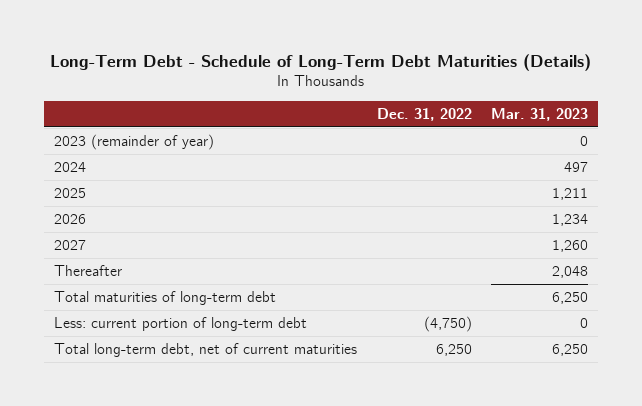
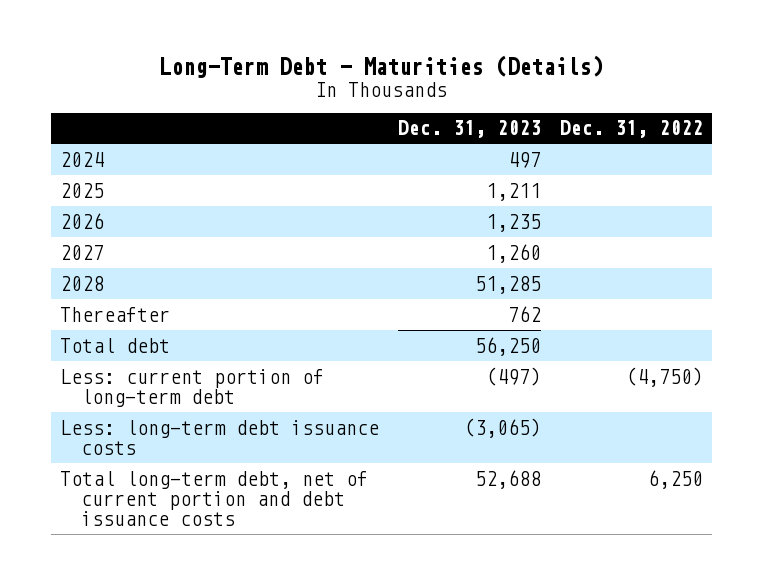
[50,53,592,71] Long-Term Debt - Schedule of Long-Term Debt Maturities (Details) -> [159,55,604,79] Long-Term Debt - Maturities (Details)
[491,107,589,121] Mar. 31, 2023 -> none
none -> [397,120,541,139] Dec. 31, 2023
[53,133,214,150] 2023 (remainder of year) -> none
none -> [60,275,105,291] 2028
[53,290,276,305] Total maturities of long-term debt -> [60,337,171,353] Total debt
none -> [60,419,380,455] Less: long-term debt issuance costs
[53,342,357,357] Total long-term debt, net of current maturities -> [60,470,369,526] Total long-term debt, net of current portion and debt issuance costs

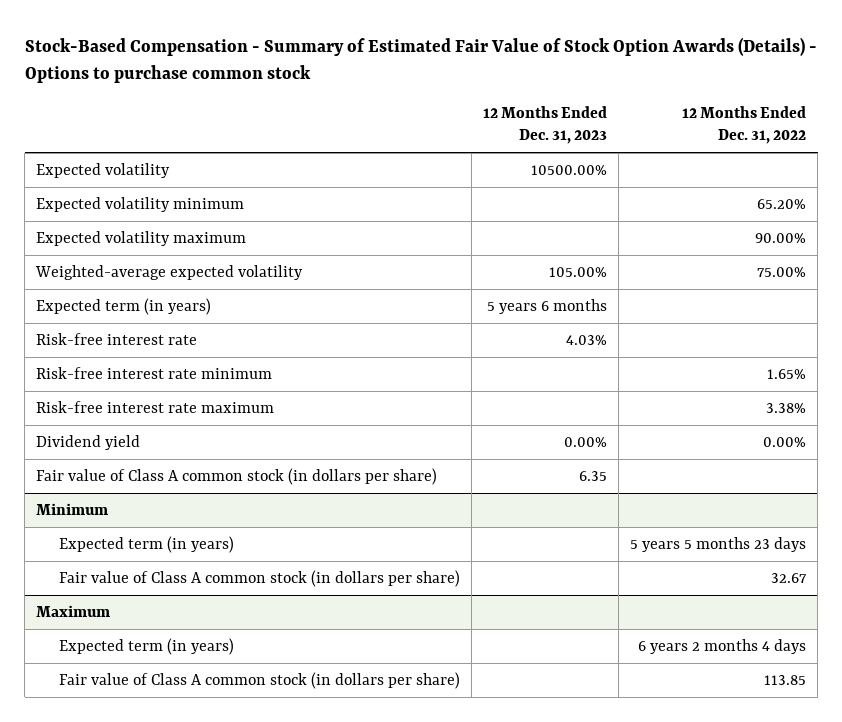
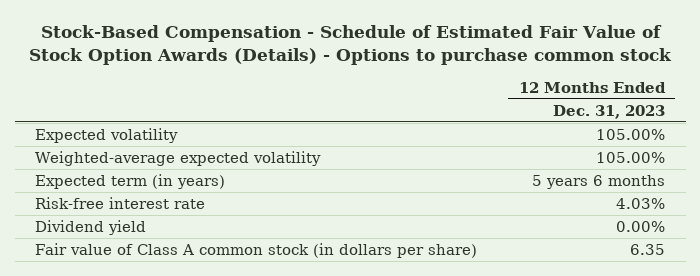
[24,36,817,83] Stock-Based Compensation - Summary of Estimated Fair Value of Stock Option Awards (Details) - Options to purchase common stock -> [29,24,673,65] Stock-Based Compensation - Schedule of Estimated Fair Value of Stock Option Awards (Details) - Options to purchase common stock
[682,106,807,144] 12 Months Ended Dec. 31, 2022 -> none
[36,197,245,213] Expected volatility minimum -> none
[36,231,247,247] Expected volatility maximum -> none
[530,165,607,176] 10500.00% -> [595,129,665,141] 105.00%
[36,367,273,380] Risk-free interest rate minimum -> none
[36,401,275,414] Risk-free interest rate maximum -> none
[36,503,109,516] Minimum -> none
[58,536,234,554] Expected term (in years) -> none
[58,570,460,588] Fair value of Class A common stock (in dollars per share) -> none
[36,605,111,618] Maximum -> none
[58,638,234,656] Expected term (in years) -> none
[58,672,460,690] Fair value of Class A common stock (in dollars per share) -> none

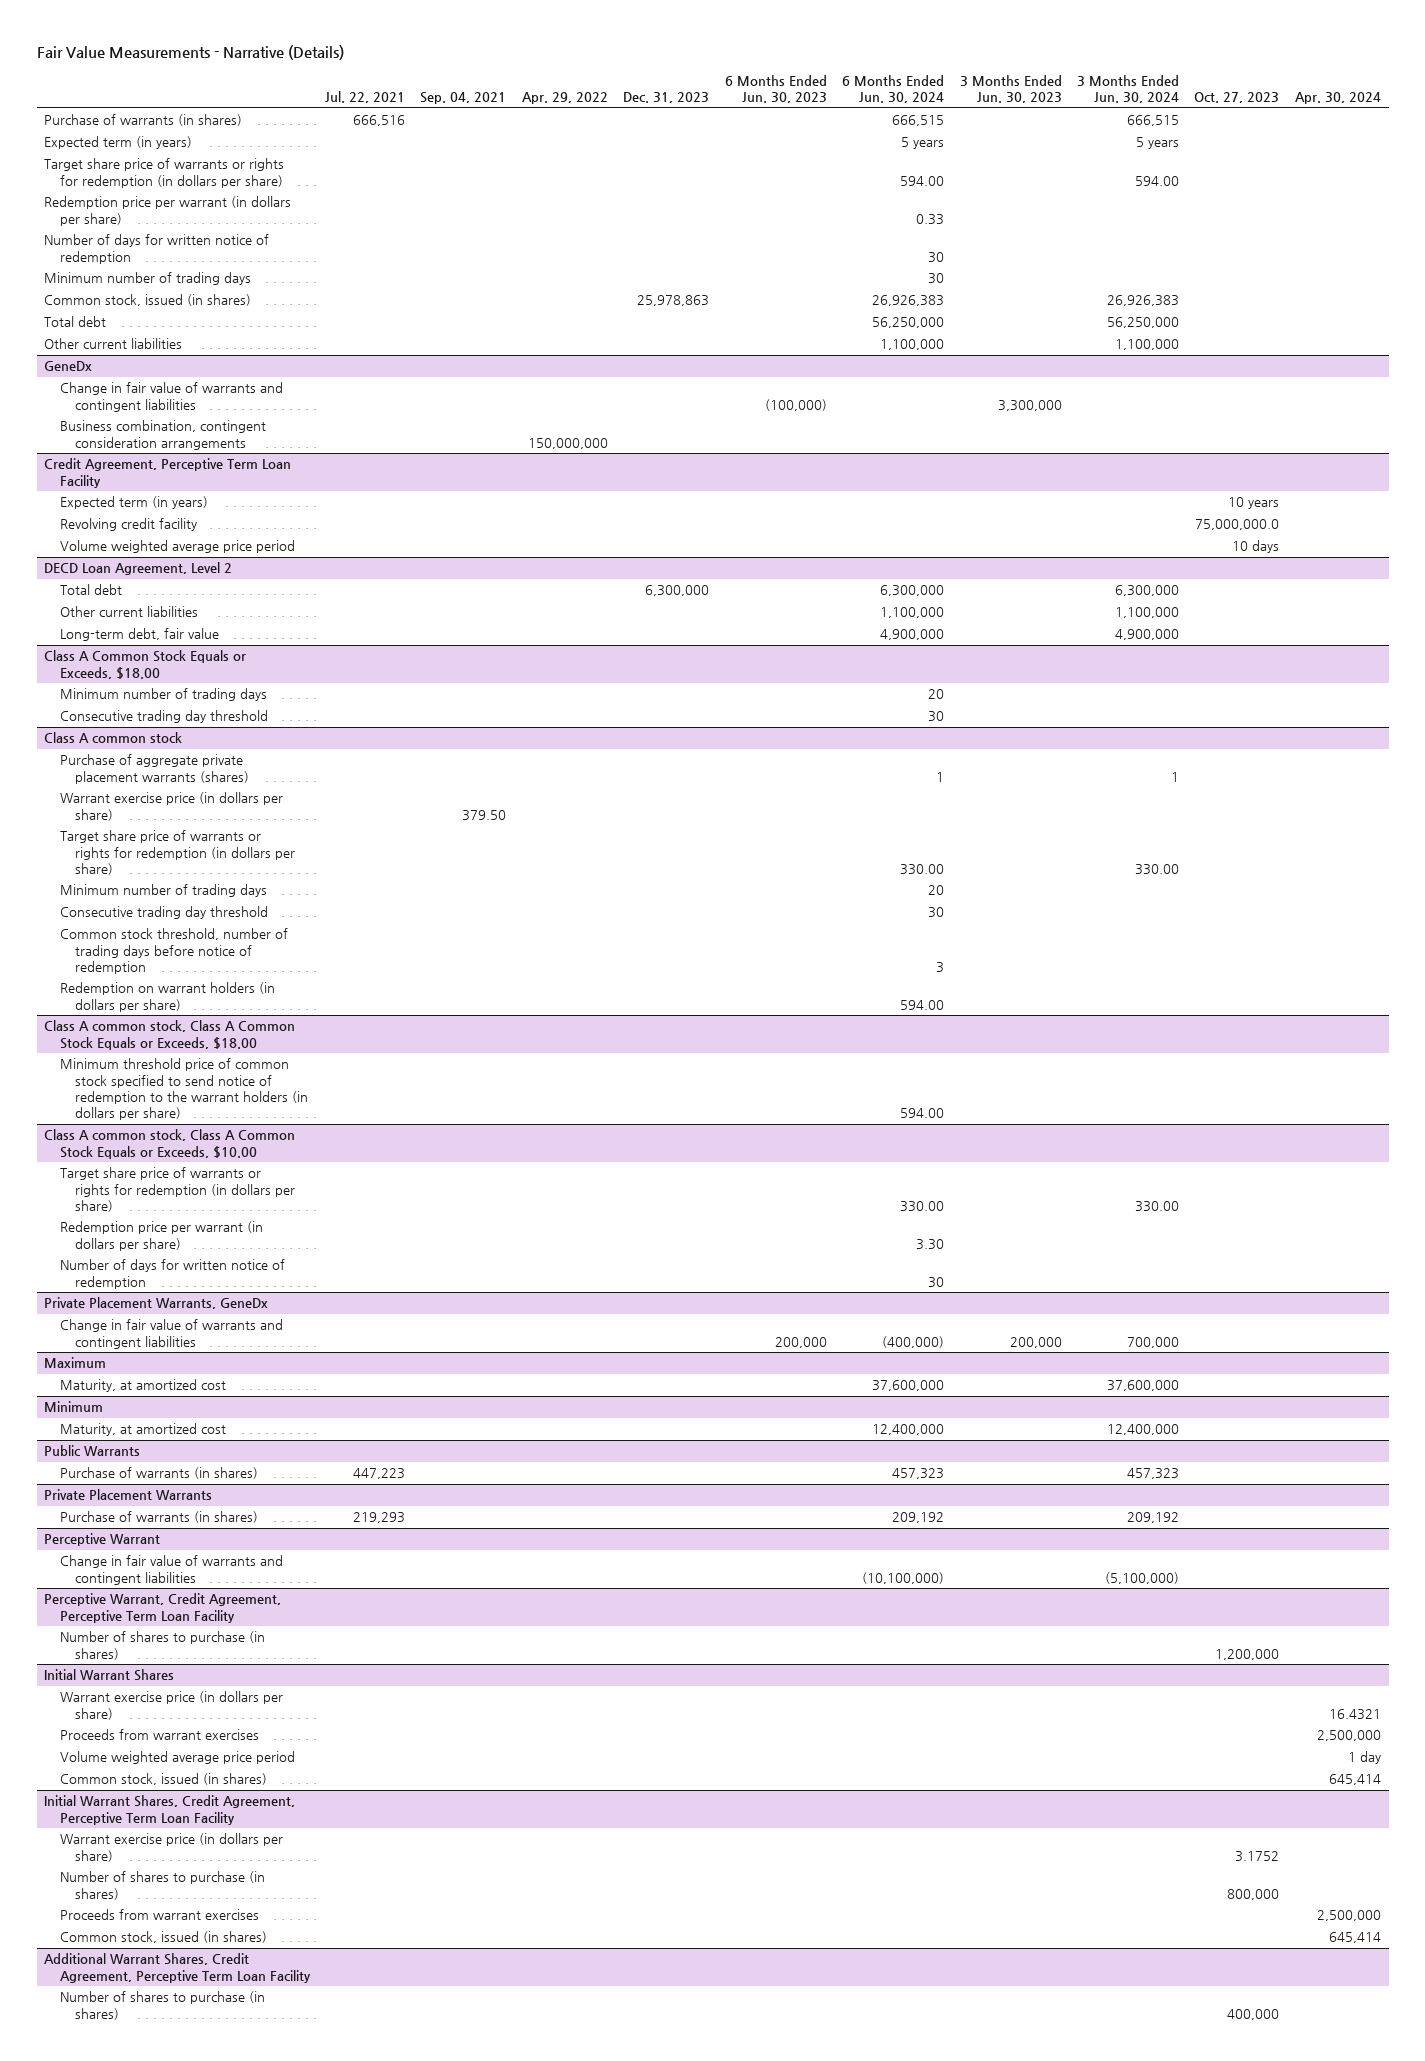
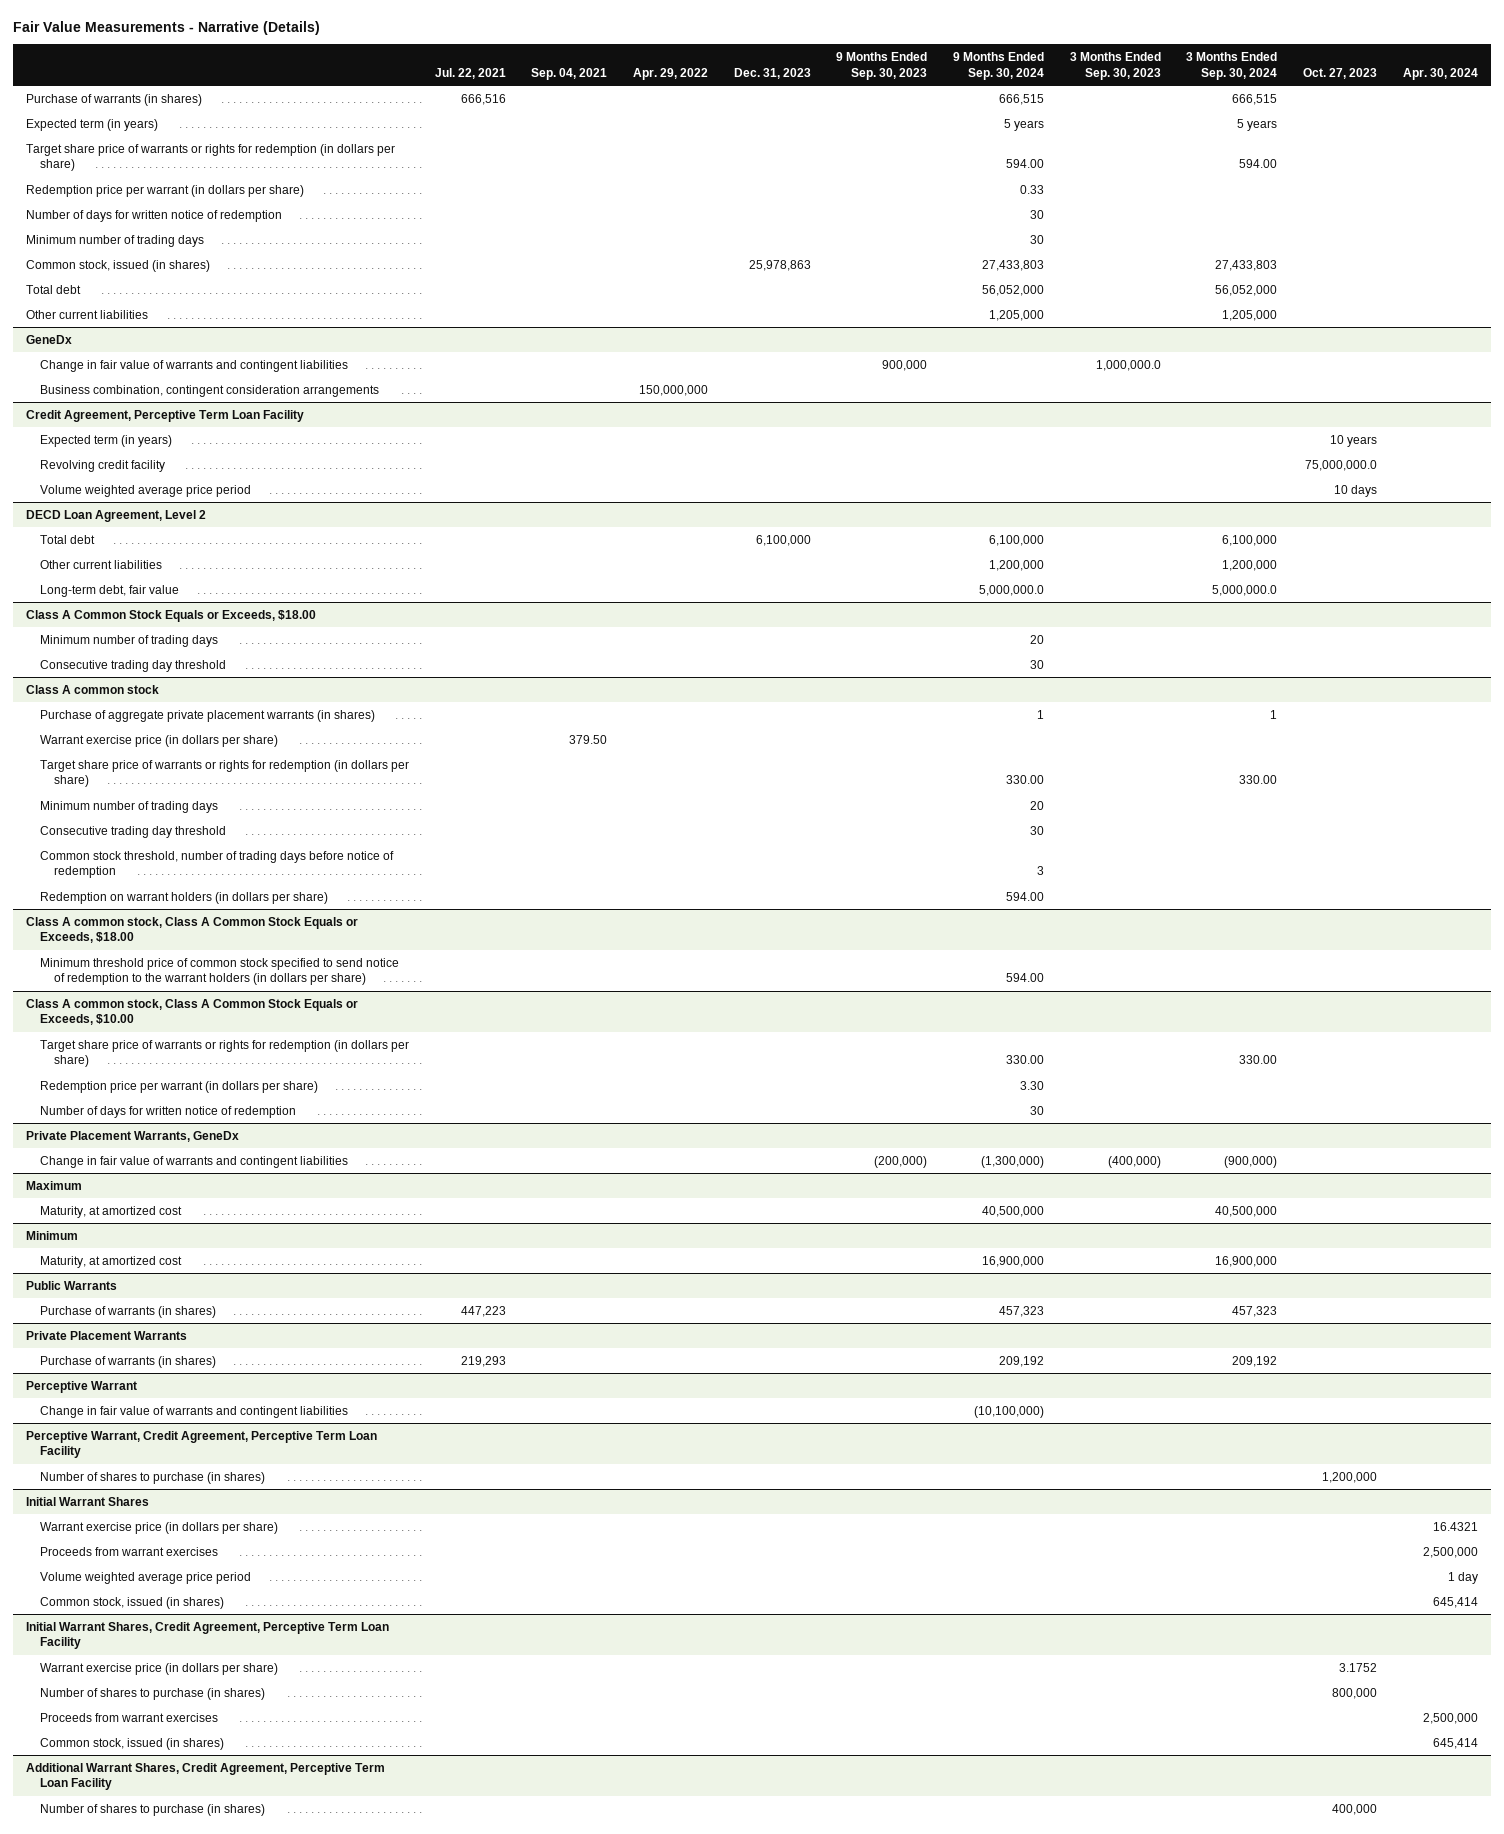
[724,75,827,104] 6 Months Ended Jun. 30, 2023 -> none
[842,75,945,104] 6 Months Ended Jun. 30, 2024 -> none
[959,75,1062,104] 3 Months Ended Jun. 30, 2023 -> none
[1077,75,1180,104] 3 Months Ended Jun. 30, 2024 -> none
none -> [836,52,928,80] 9 Months Ended Sep. 30, 2023
none -> [953,52,1045,80] 9 Months Ended Sep. 30, 2024
none -> [1069,52,1161,80] 3 Months Ended Sep. 30, 2023
none -> [1186,52,1278,80] 3 Months Ended Sep. 30, 2024
[645,585,710,597] 6,300,000 -> [755,534,811,546] 6,100,000
[59,754,249,784] Purchase of aggregate private placement warrants (shares) -> [39,709,375,722] Purchase of aggregate private placement warrants (in shares)

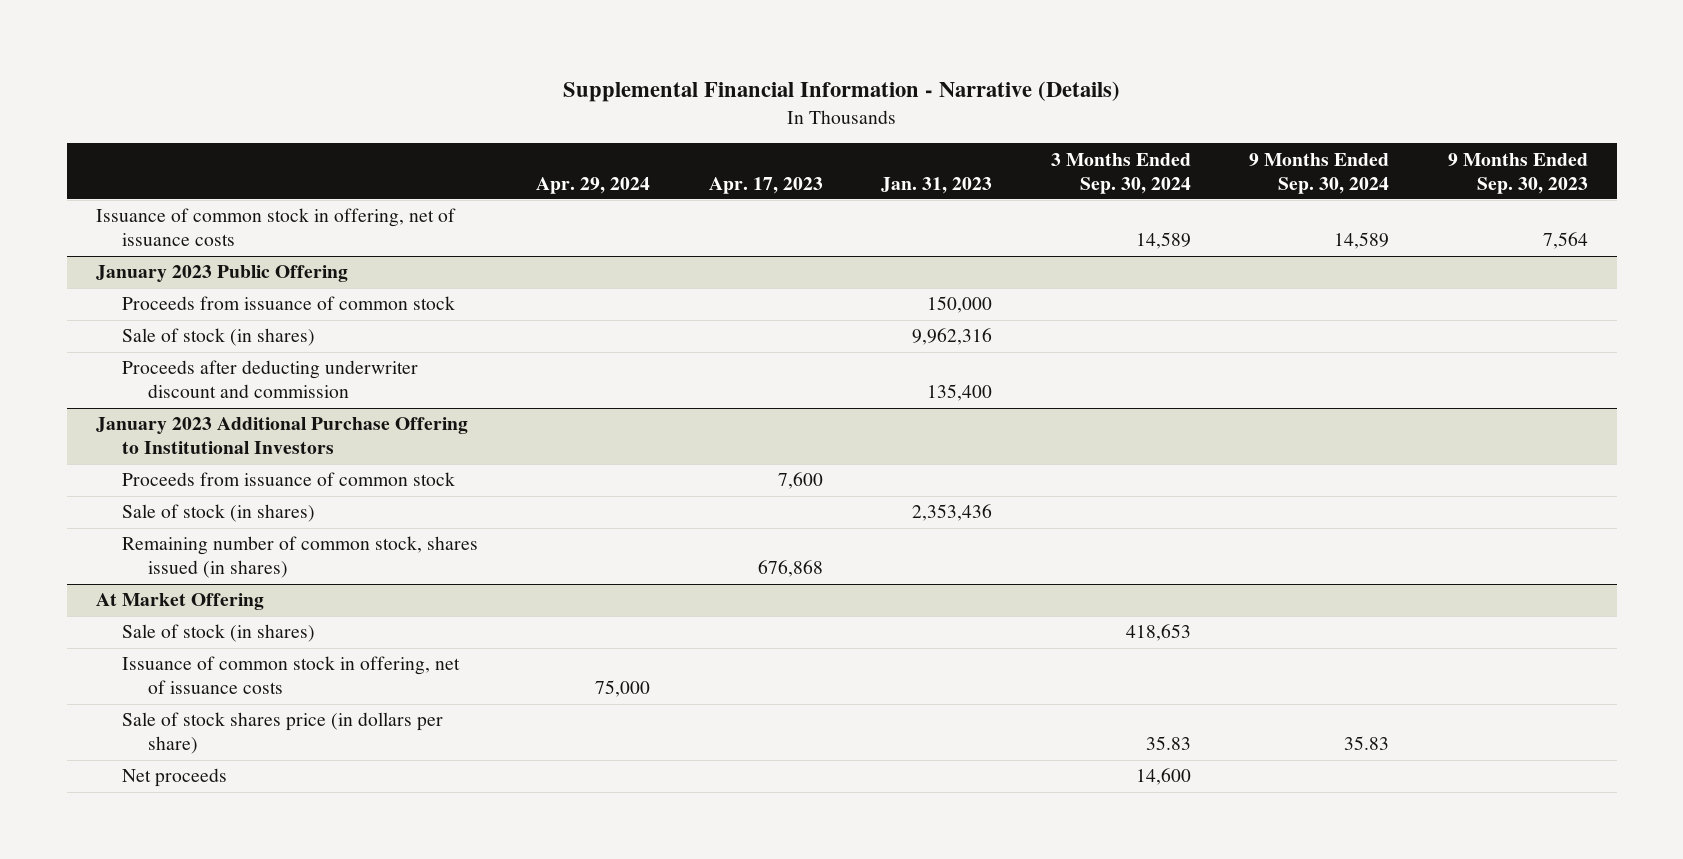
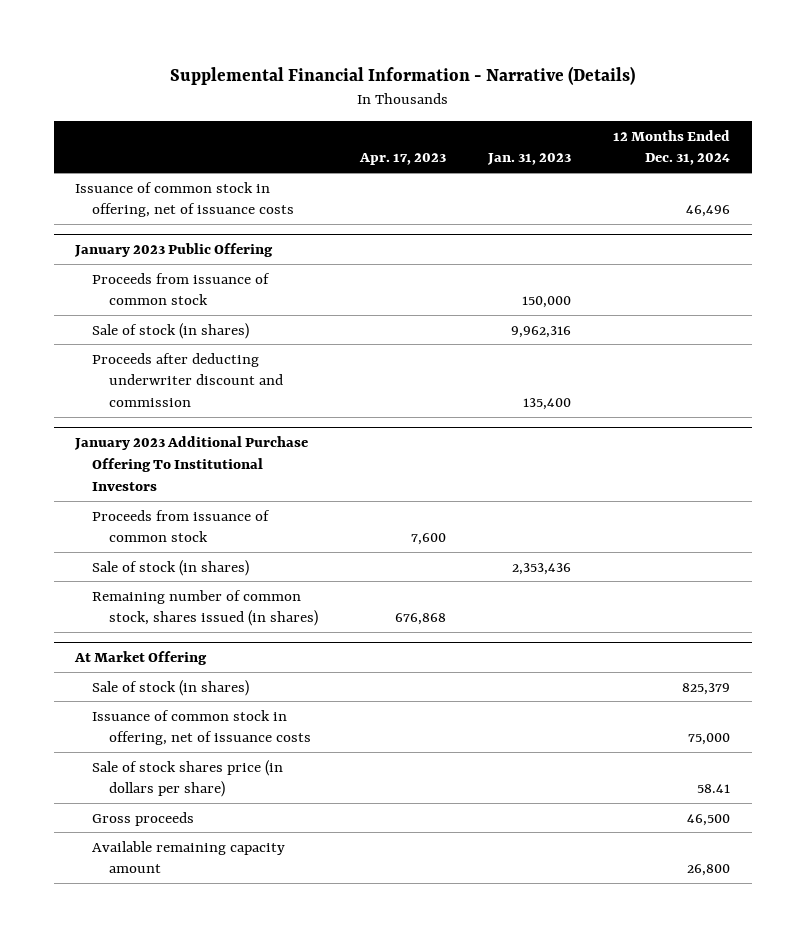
[536,176,651,194] Apr. 29, 2024 -> none
[1050,152,1191,194] 3 Months Ended Sep. 30, 2024 -> none
[1249,152,1390,194] 9 Months Ended Sep. 30, 2024 -> none
[1447,152,1588,194] 9 Months Ended Sep. 30, 2023 -> none
none -> [613,129,731,166] 12 Months Ended Dec. 31, 2024
[95,417,468,455] January 2023 Additional Purchase Offering to Institutional Investors -> [74,436,309,492] January 2023 Additional Purchase Offering To Institutional Investors
[121,768,227,788] Net proceeds -> [91,811,194,826] Gross proceeds
none -> [91,840,285,874] Available remaining capacity amount

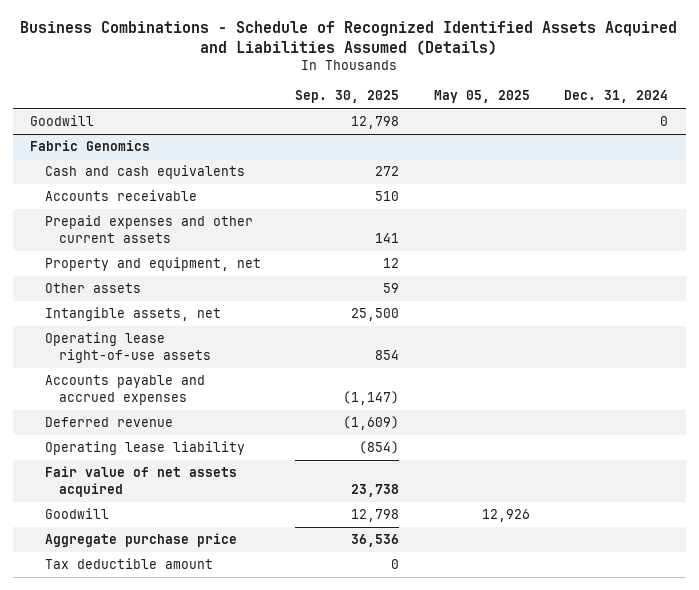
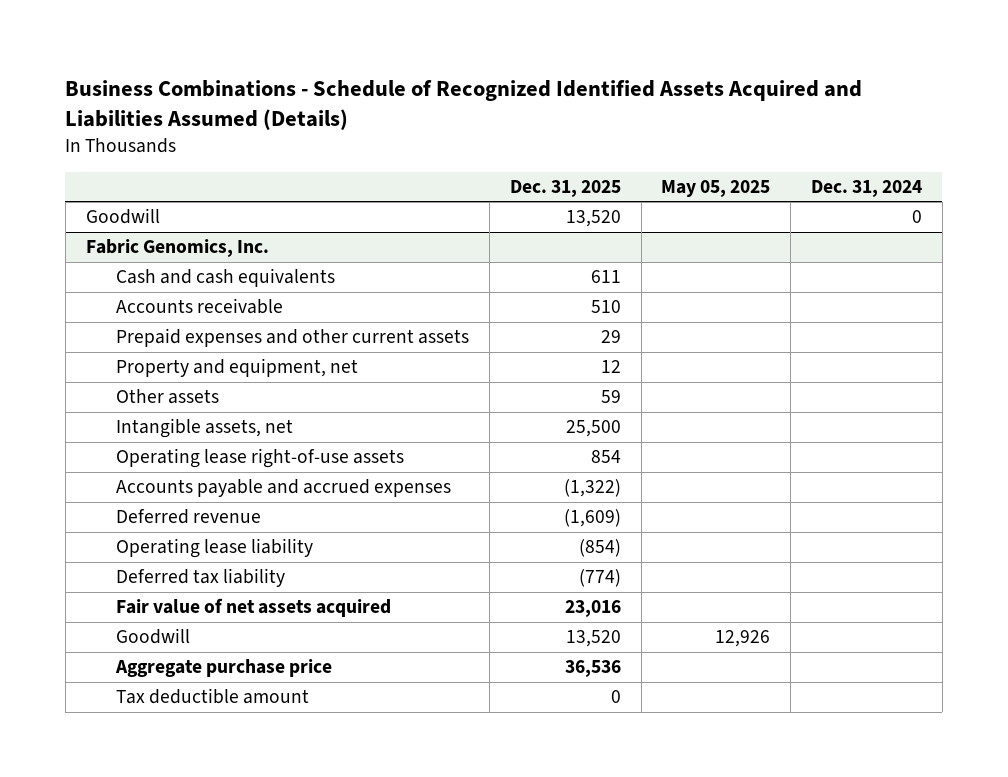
[295,90,400,104] Sep. 30, 2025 -> none
none -> [509,179,621,197] Dec. 31, 2025
[30,140,151,152] Fabric Genomics -> [85,239,269,258] Fabric Genomics, Inc.
none -> [116,568,286,588] Deferred tax liability

